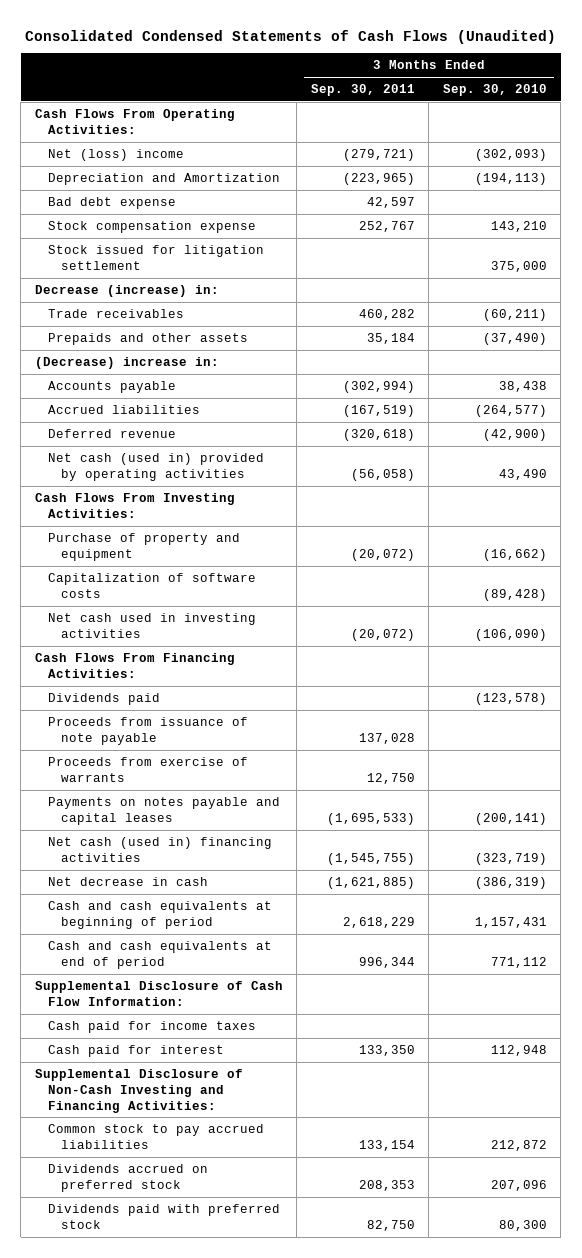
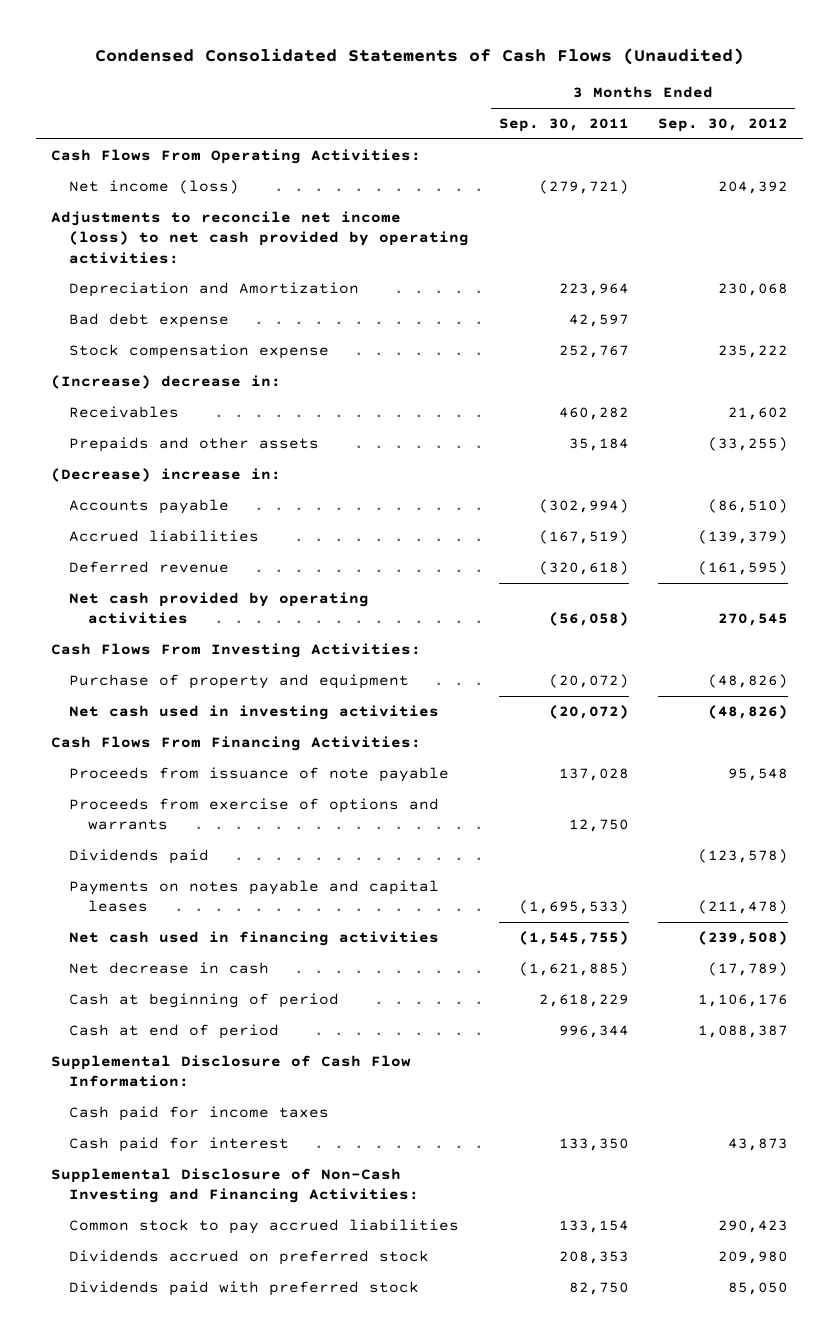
[24,29,556,44] Consolidated Condensed Statements of Cash Flows (Unaudited) -> [94,48,744,66] Condensed Consolidated Statements of Cash Flows (Unaudited)
[442,84,547,97] Sep. 30, 2010 -> none
none -> [658,118,789,133] Sep. 30, 2012
[48,149,185,162] Net (loss) income -> [69,180,240,195] Net income (loss)
none -> [51,211,470,264] Adjustments to reconcile net income (loss) to net cash provided by operating activities:
[342,173,415,186] (223,965) -> [558,283,629,297] 223,964
[48,245,265,270] Stock issued for litigation settlement -> none
[34,285,219,298] Decrease (increase) in: -> [51,375,282,390] (Increase) decrease in:
[48,309,185,319] Trade receivables -> [69,406,180,419] Receivables
[48,453,265,481] Net cash (used in) provided by operating activities -> [69,592,370,625] Net cash provided by operating activities
[48,573,257,598] Capitalization of software costs -> none
[48,757,249,782] Proceeds from exercise of warrants -> [69,798,440,831] Proceeds from exercise of options and warrants
[48,693,161,706] Dividends paid -> [69,849,210,865] Dividends paid
[48,837,273,862] Net cash (used in) financing activities -> [69,931,440,947] Net cash used in financing activities
[48,901,273,929] Cash and cash equivalents at beginning of period -> [69,993,340,1009] Cash at beginning of period
[48,941,273,969] Cash and cash equivalents at end of period -> [69,1024,280,1040] Cash at end of period

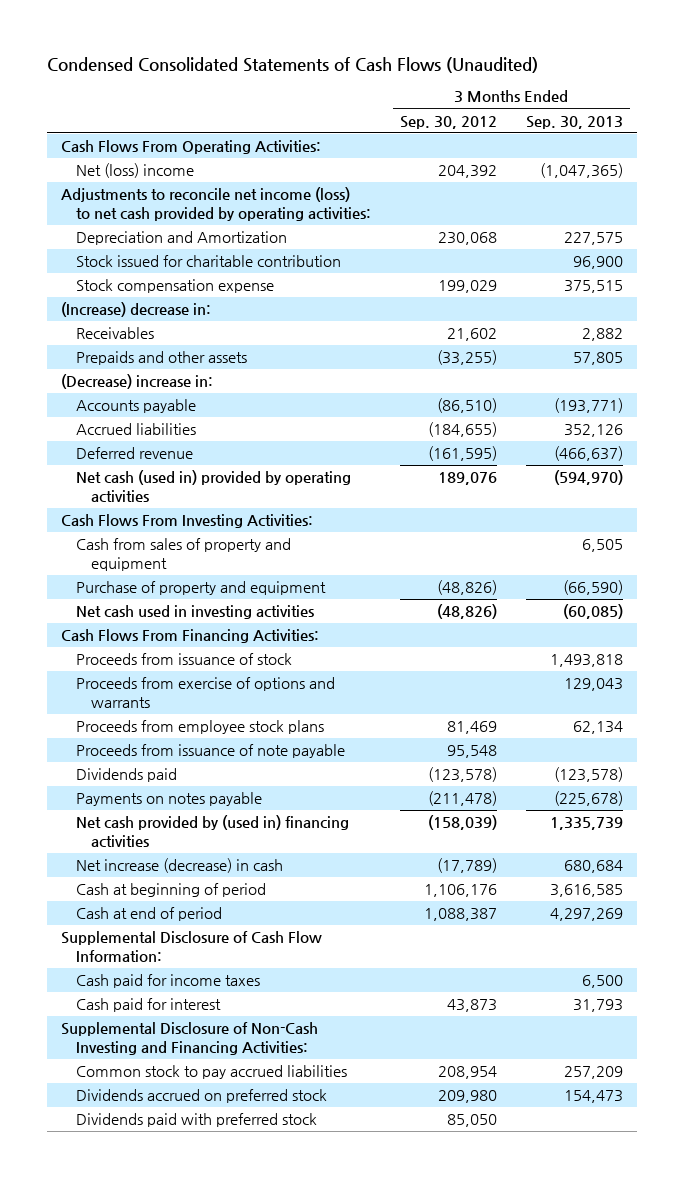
[498,118,629,133] Sep. 30, 2011 -> none
none -> [525,115,623,129] Sep. 30, 2013
[69,180,240,195] Net income (loss) -> [76,163,195,179] Net (loss) income
[69,313,230,329] Bad debt expense -> none
none -> [76,255,342,268] Stock issued for charitable contribution
[718,345,789,359] 235,222 -> [438,280,498,294] 199,029
[698,530,789,545] (139,379) -> [428,422,498,438] (184,655)
[69,592,370,625] Net cash provided by operating activities -> [76,470,352,502] Net cash (used in) provided by operating activities
[718,613,789,627] 270,545 -> [438,472,498,486] 189,076
none -> [76,538,292,571] Cash from sales of property and equipment
none -> [76,653,293,666] Proceeds from issuance of stock
none -> [76,720,325,735] Proceeds from employee stock plans
[69,767,450,783] Proceeds from issuance of note payable -> [76,744,346,759] Proceeds from issuance of note payable
[69,880,440,913] Payments on notes payable and capital leases -> [76,792,263,807] Payments on notes payable
[69,931,440,947] Net cash used in financing activities -> [76,815,350,847] Net cash provided by (used in) financing activities
[698,931,789,946] (239,508) -> [428,815,498,831] (158,039)
[69,962,270,975] Net decrease in cash -> [76,858,284,874] Net increase (decrease) in cash
[718,1220,789,1234] 290,423 -> [438,1066,498,1080] 208,954

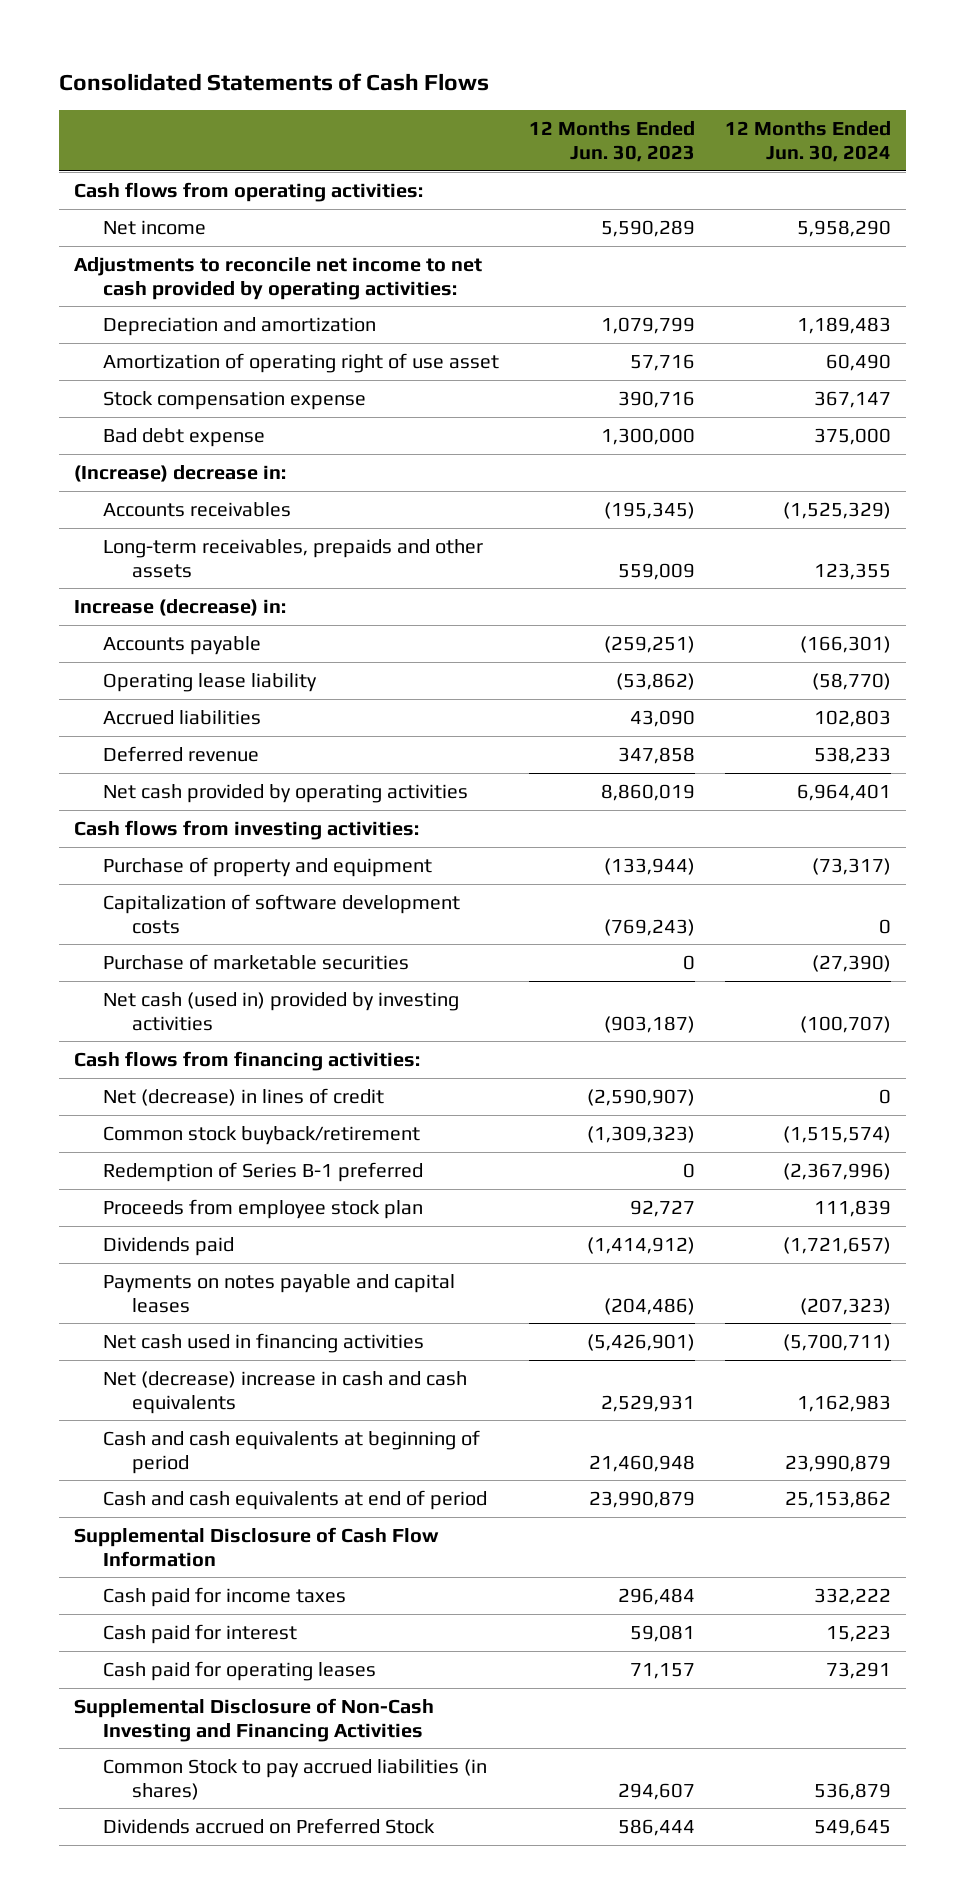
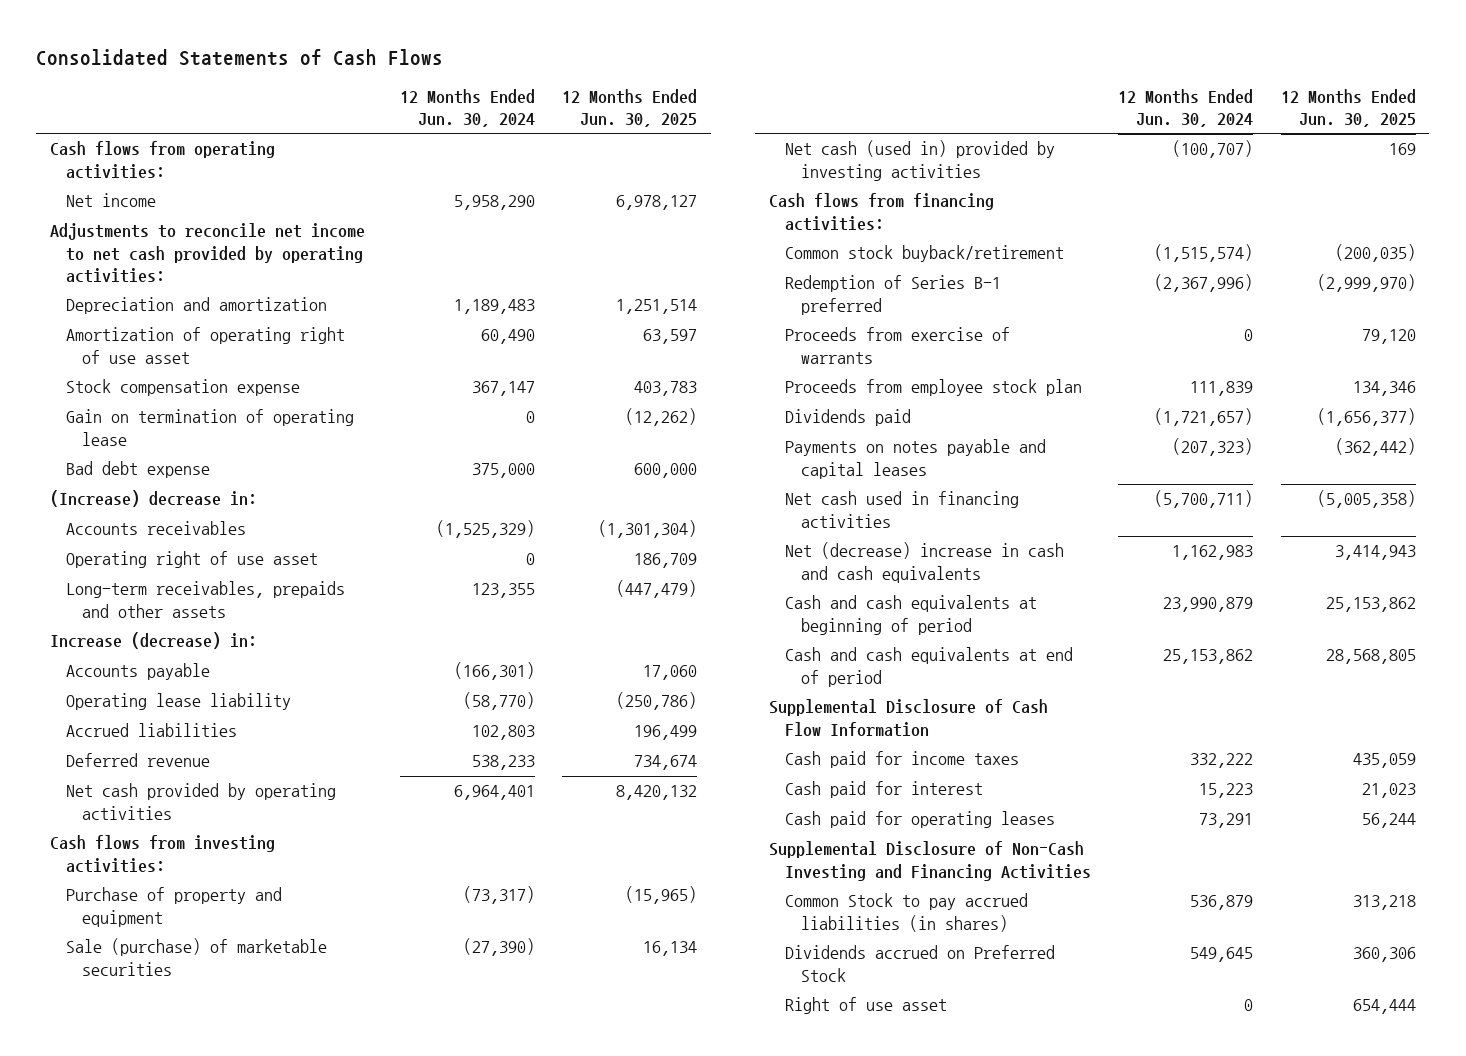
[528,120,695,162] 12 Months Ended Jun. 30, 2023 -> none
none -> [561,89,697,128] 12 Months Ended Jun. 30, 2025
none -> [66,409,355,446] Gain on termination of operating lease
none -> [66,551,319,569] Operating right of use asset
[103,893,461,934] Capitalization of software development costs -> none
[103,953,410,970] Purchase of marketable securities -> [66,938,328,976] Sale (purchase) of marketable securities
[103,1087,385,1106] Net (decrease) in lines of credit -> none
none -> [784,327,1010,364] Proceeds from exercise of warrants
none -> [784,997,947,1015] Right of use asset

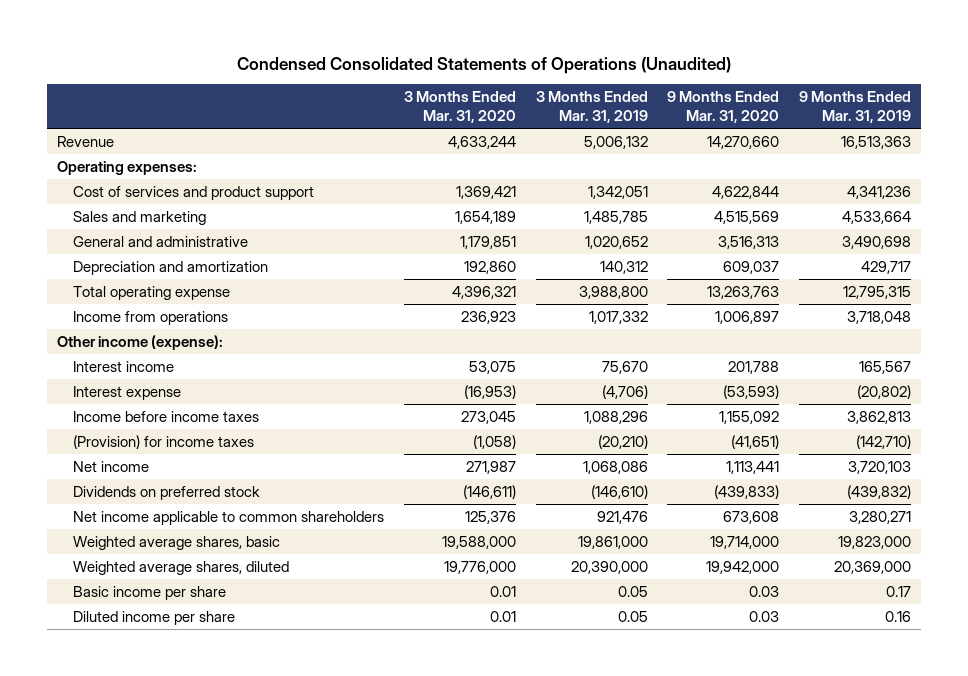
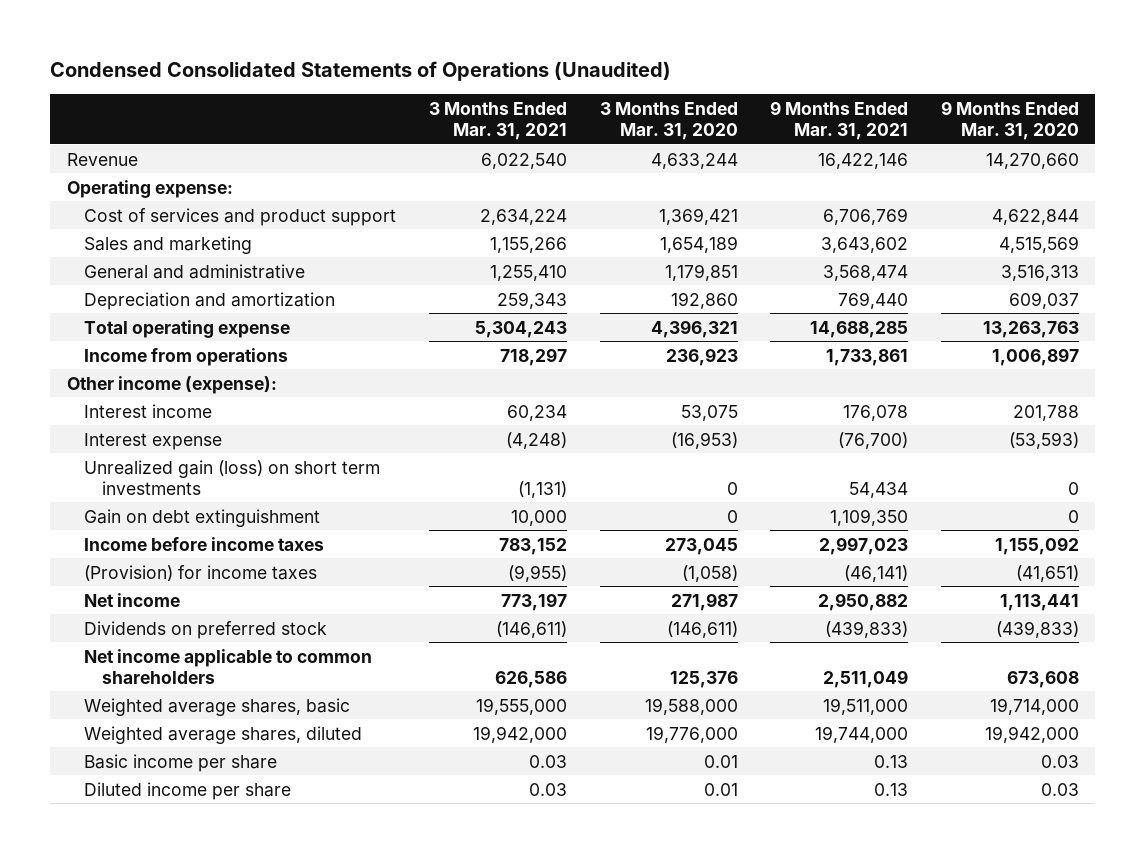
[535,91,648,123] 3 Months Ended Mar. 31, 2019 -> none
[799,91,912,123] 9 Months Ended Mar. 31, 2019 -> none
none -> [429,101,568,141] 3 Months Ended Mar. 31, 2021
none -> [770,100,909,141] 9 Months Ended Mar. 31, 2021
[56,161,197,176] Operating expenses: -> [66,179,233,198] Operating expense:
none -> [84,459,381,495] Unrealized gain (loss) on short term investments
none -> [84,508,321,527] Gain on debt extinguishment

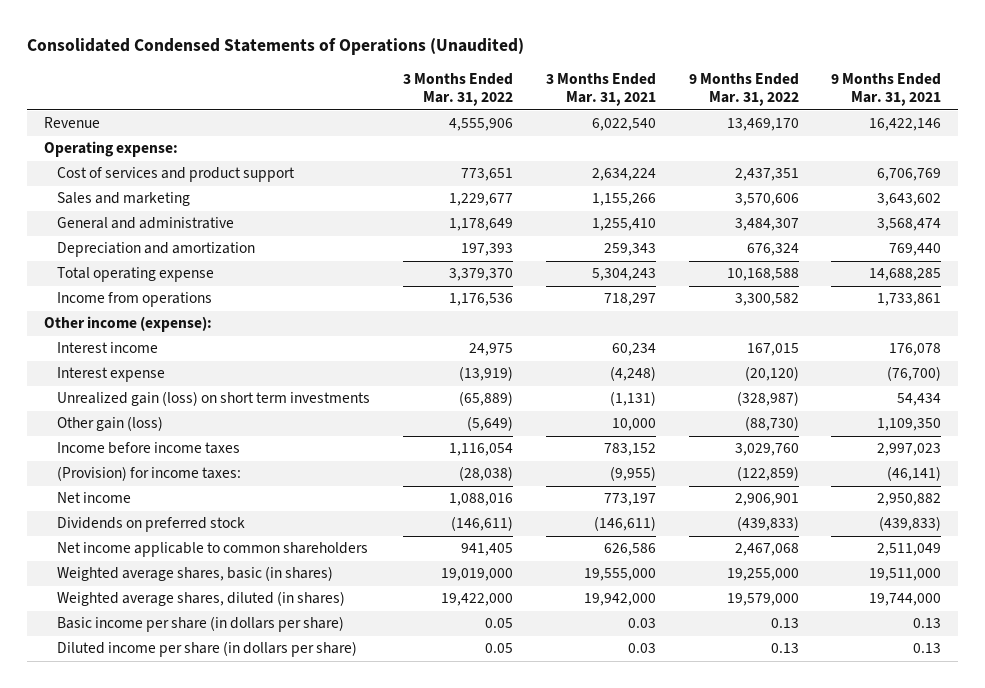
[50,61,672,82] Condensed Consolidated Statements of Operations (Unaudited) -> [27,37,525,55] Consolidated Condensed Statements of Operations (Unaudited)
[599,101,738,141] 3 Months Ended Mar. 31, 2020 -> none
[940,100,1079,141] 9 Months Ended Mar. 31, 2020 -> none
none -> [403,72,514,107] 3 Months Ended Mar. 31, 2022
none -> [688,72,799,107] 9 Months Ended Mar. 31, 2022
[84,508,321,527] Gain on debt extinguishment -> [57,416,164,432] Other gain (loss)
[84,564,318,581] (Provision) for income taxes -> [57,466,242,482] (Provision) for income taxes:
[84,697,351,716] Weighted average shares, basic -> [57,566,334,582] Weighted average shares, basic (in shares)
[84,725,363,744] Weighted average shares, diluted -> [57,591,346,607] Weighted average shares, diluted (in shares)
[84,753,278,772] Basic income per share -> [57,616,345,633] Basic income per share (in dollars per share)
[84,781,292,800] Diluted income per share -> [57,641,358,658] Diluted income per share (in dollars per share)

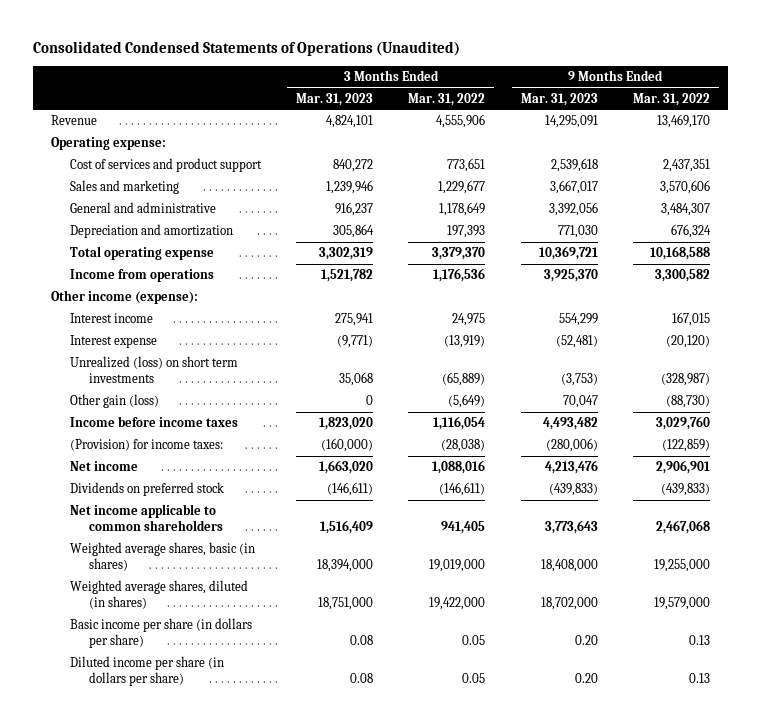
[545,72,656,107] 3 Months Ended Mar. 31, 2021 -> none
[831,72,942,107] 9 Months Ended Mar. 31, 2021 -> none
none -> [296,92,374,106] Mar. 31, 2023
none -> [520,92,598,106] Mar. 31, 2023
[57,391,371,407] Unrealized gain (loss) on short term investments -> [69,356,238,384] Unrealized (loss) on short term investments

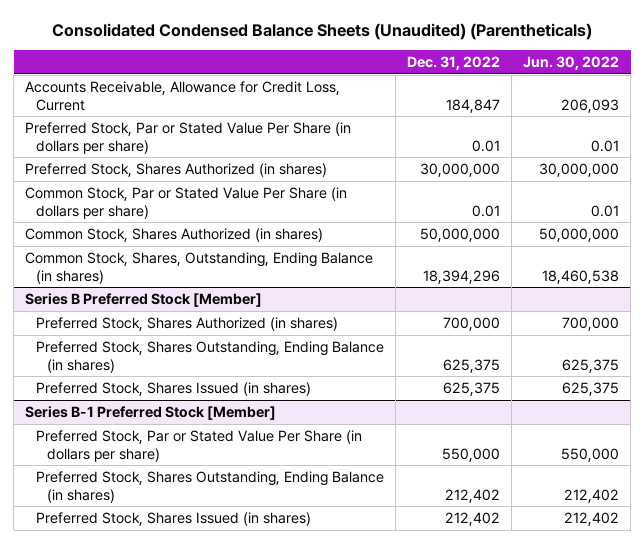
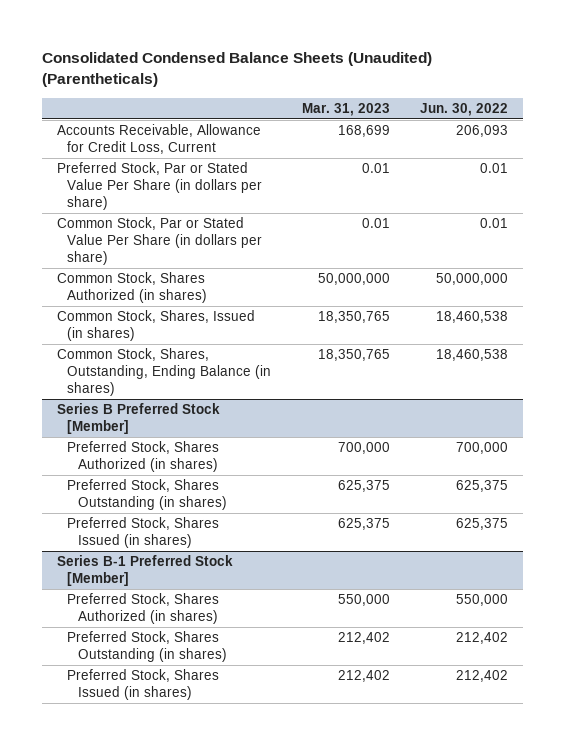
[407,56,501,71] Dec. 31, 2022 -> none
none -> [301,102,390,116] Mar. 31, 2023
[25,162,328,177] Preferred Stock, Shares Authorized (in shares) -> none
none -> [56,310,255,342] Common Stock, Shares, Issued (in shares)
[36,340,385,373] Preferred Stock, Shares Outstanding, Ending Balance (in shares) -> [67,479,227,511] Preferred Stock, Shares Outstanding (in shares)
[36,429,363,462] Preferred Stock, Par or Stated Value Per Share (in dollars per share) -> none
none -> [67,593,220,625] Preferred Stock, Shares Authorized (in shares)
[36,470,385,503] Preferred Stock, Shares Outstanding, Ending Balance (in shares) -> [67,631,227,663] Preferred Stock, Shares Outstanding (in shares)

